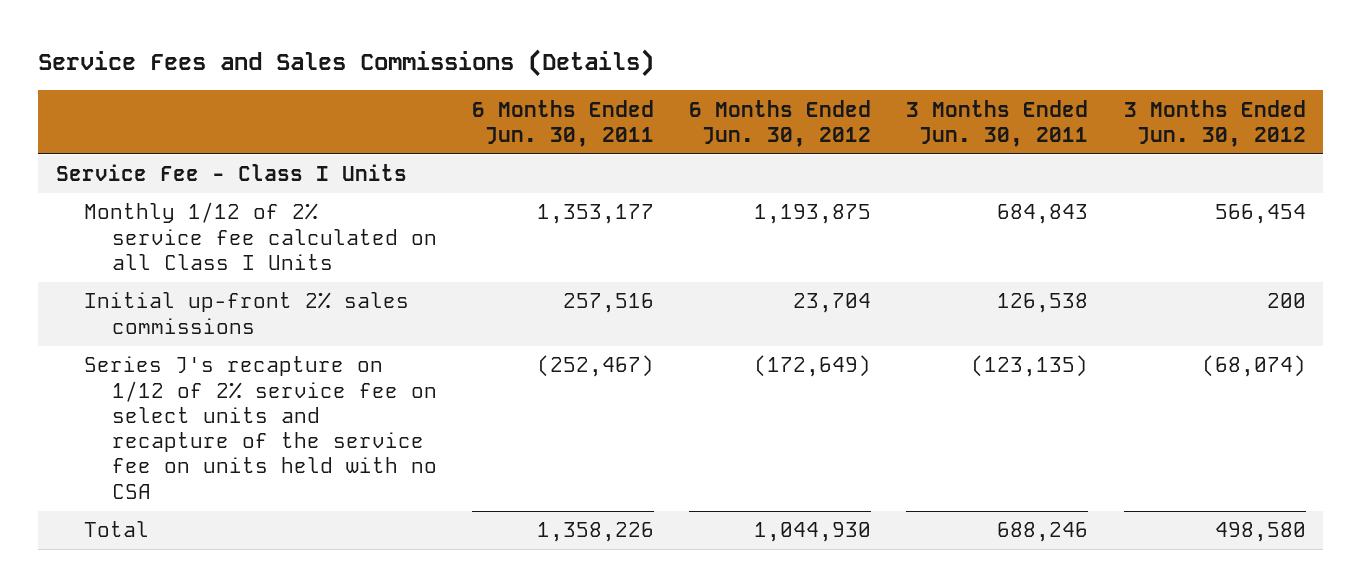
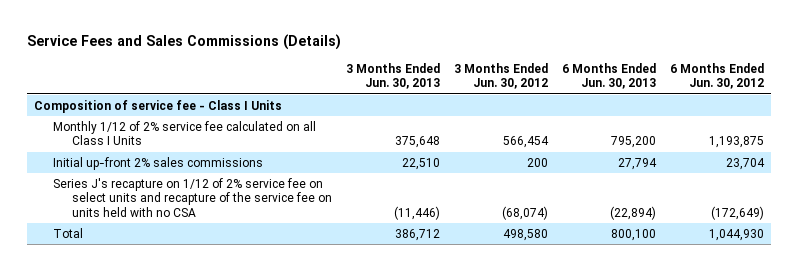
[471,99,654,147] 6 Months Ended Jun. 30, 2011 -> none
[906,99,1089,147] 3 Months Ended Jun. 30, 2011 -> none
none -> [345,63,440,90] 3 Months Ended Jun. 30, 2013
none -> [562,63,657,90] 6 Months Ended Jun. 30, 2013
[55,164,407,182] Service Fee - Class I Units -> [34,99,283,113] Composition of service fee - Class I Units

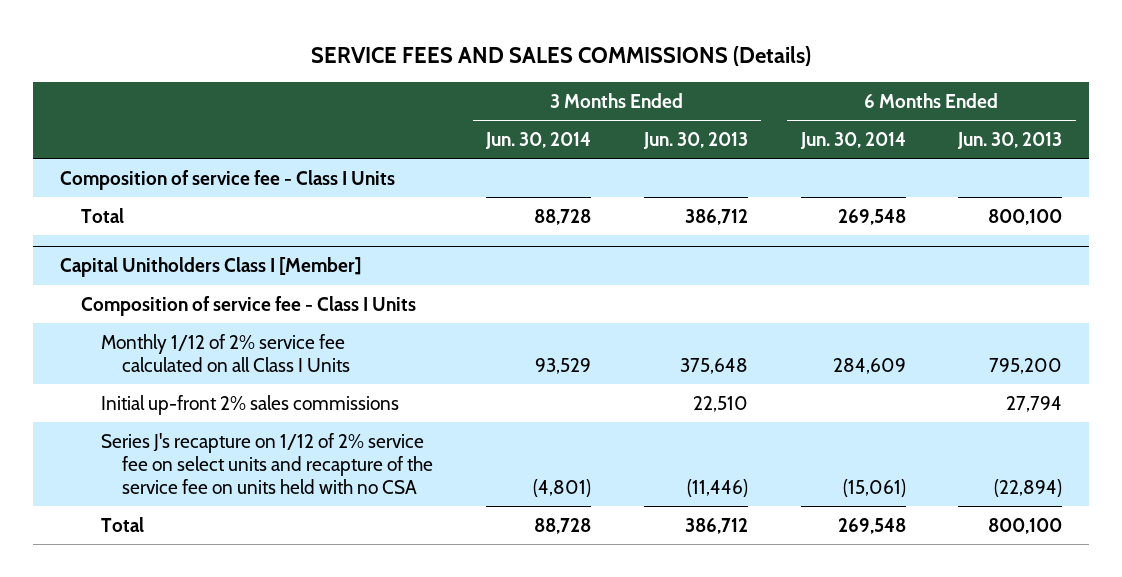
[27,34,342,51] Service Fees and Sales Commissions (Details) -> [311,46,812,67] SERVICE FEES AND SALES COMMISSIONS (Details)
[454,63,549,90] 3 Months Ended Jun. 30, 2012 -> none
[670,63,765,90] 6 Months Ended Jun. 30, 2012 -> none
none -> [484,132,591,150] Jun. 30, 2014
none -> [799,132,906,150] Jun. 30, 2014
none -> [80,207,124,223] Total
none -> [59,257,361,278] Capital Unitholders Class I [Member]
none -> [80,295,416,316] Composition of service fee - Class I Units

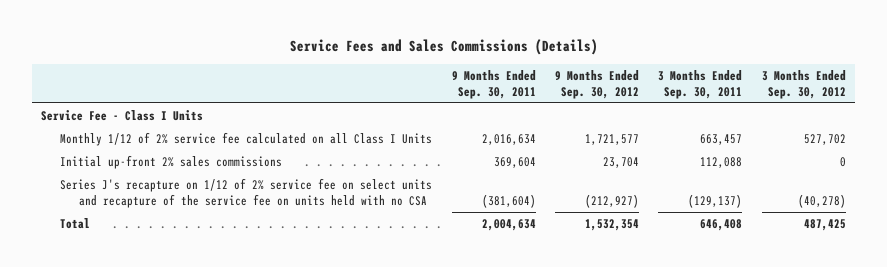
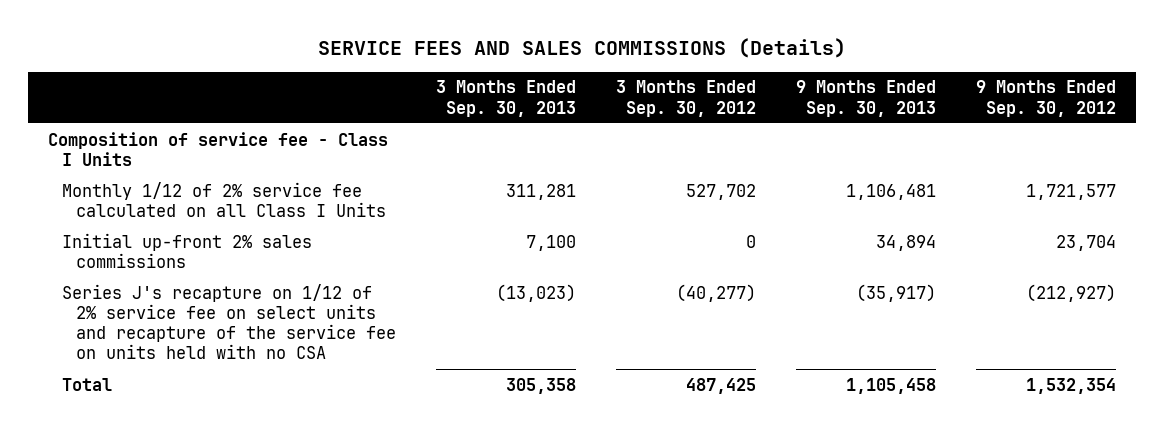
[289,39,598,56] Service Fees and Sales Commissions (Details) -> [317,37,846,58] SERVICE FEES AND SALES COMMISSIONS (Details)
[451,69,536,99] 9 Months Ended Sep. 30, 2011 -> none
[658,69,743,99] 3 Months Ended Sep. 30, 2011 -> none
none -> [435,80,576,117] 3 Months Ended Sep. 30, 2013
none -> [795,80,936,117] 9 Months Ended Sep. 30, 2013
[41,109,204,121] Service Fee - Class I Units -> [48,131,389,166] Composition of service fee - Class I Units
[797,193,846,208] (40,278) -> [675,283,756,302] (40,277)

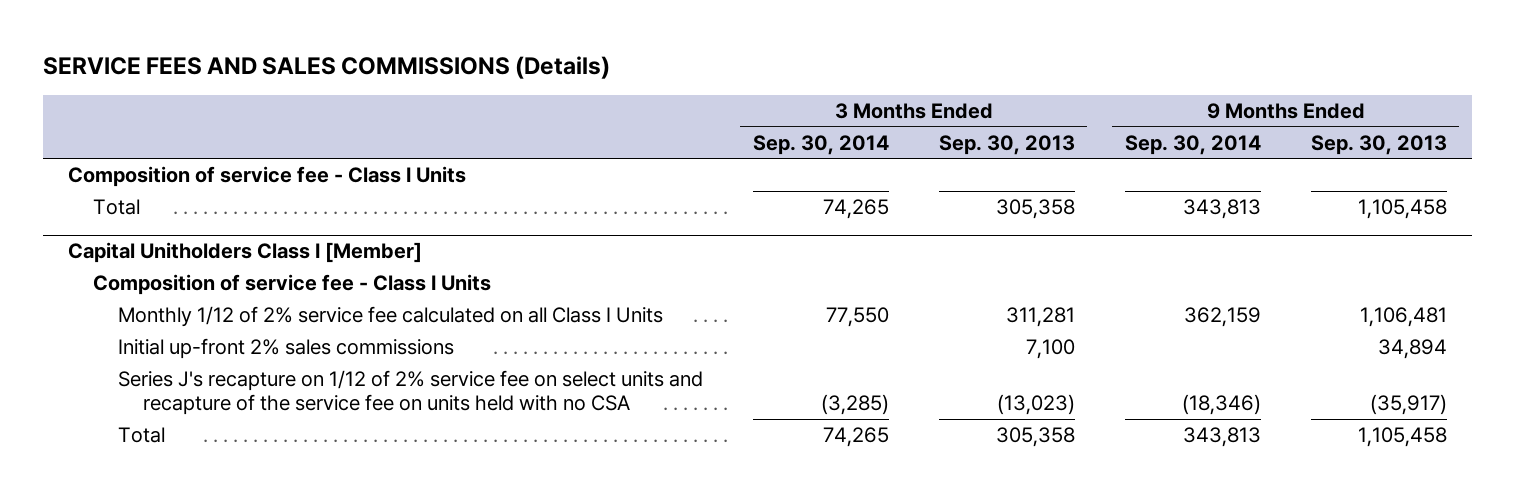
[615,80,756,117] 3 Months Ended Sep. 30, 2012 -> none
[975,80,1116,117] 9 Months Ended Sep. 30, 2012 -> none
none -> [752,134,889,155] Sep. 30, 2014
none -> [1124,134,1261,155] Sep. 30, 2014
none -> [92,199,140,216] Total
none -> [67,242,422,264] Capital Unitholders Class I [Member]
none -> [92,274,491,296] Composition of service fee - Class I Units

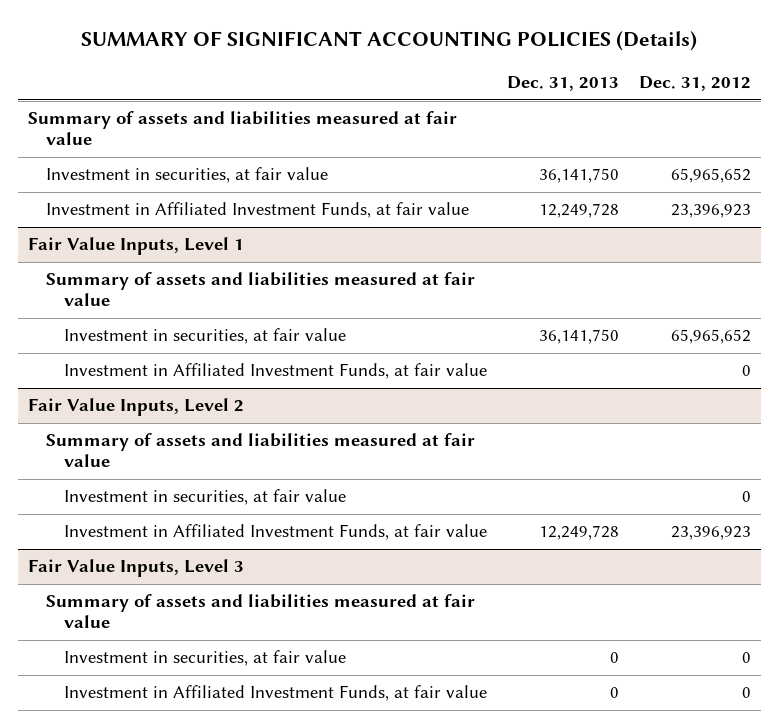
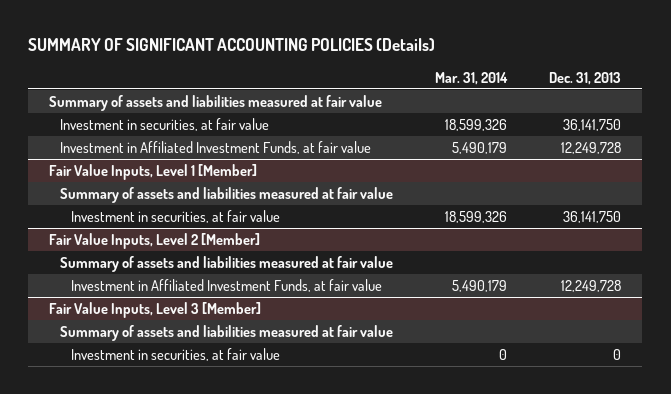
[638,76,751,92] Dec. 31, 2012 -> none
none -> [435,71,509,85] Mar. 31, 2014
[27,237,244,256] Fair Value Inputs, Level 1 -> [49,163,258,180] Fair Value Inputs, Level 1 [Member]
[64,363,488,380] Investment in Affiliated Investment Funds, at fair value -> none
[27,398,244,417] Fair Value Inputs, Level 2 -> [49,232,261,249] Fair Value Inputs, Level 2 [Member]
[64,489,347,506] Investment in securities, at fair value -> none
[27,559,244,578] Fair Value Inputs, Level 3 -> [49,301,262,318] Fair Value Inputs, Level 3 [Member]
[64,685,488,702] Investment in Affiliated Investment Funds, at fair value -> none

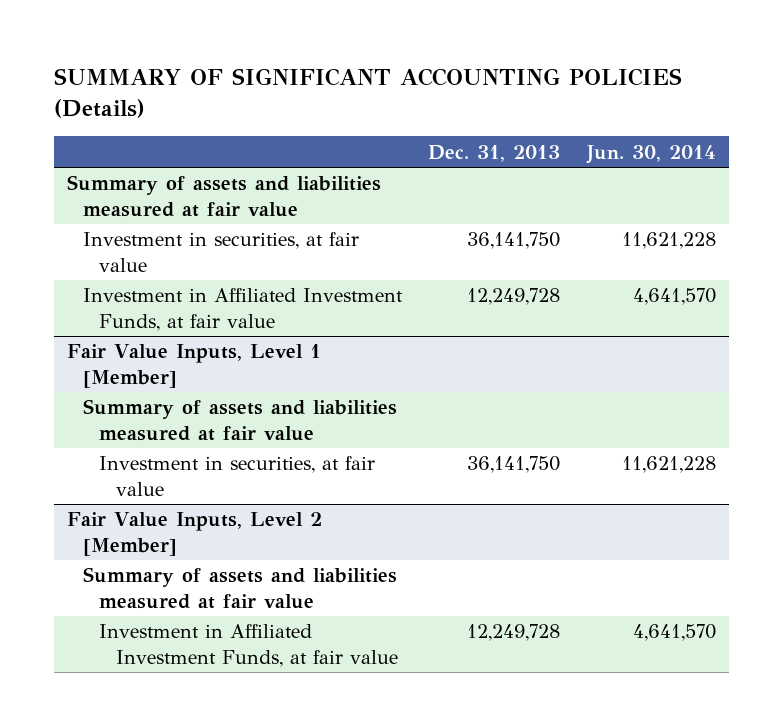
[435,71,509,85] Mar. 31, 2014 -> none
none -> [585,144,716,164] Jun. 30, 2014
[49,301,262,318] Fair Value Inputs, Level 3 [Member] -> none
[60,324,394,341] Summary of assets and liabilities measured at fair value -> none
[71,347,281,361] Investment in securities, at fair value -> none

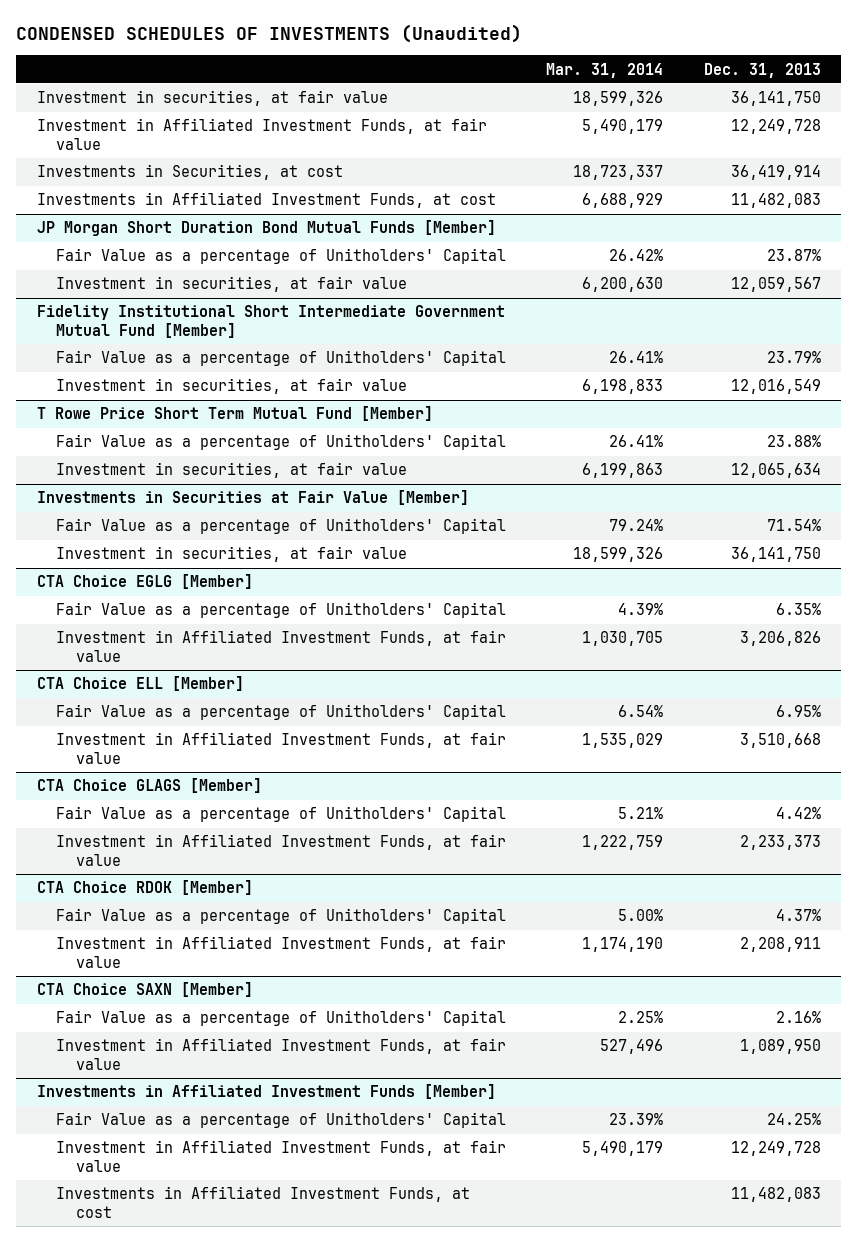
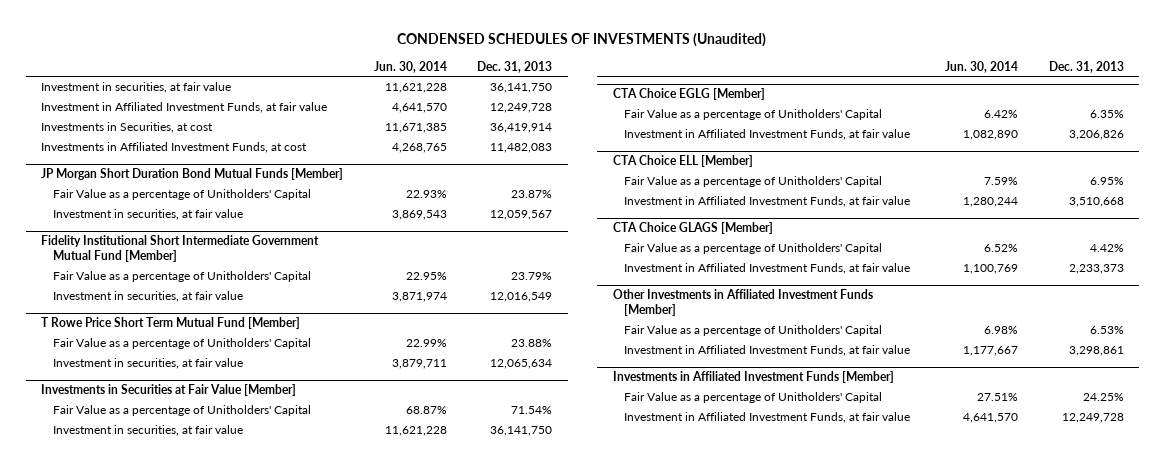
[546,62,664,78] Mar. 31, 2014 -> none
none -> [373,60,447,73] Jun. 30, 2014
[36,880,253,896] CTA Choice RDOK [Member] -> none
[36,982,253,998] CTA Choice SAXN [Member] -> none
[56,1010,507,1027] Fair Value as a percentage of Unitholders' Capital -> none
[56,1038,507,1071] Investment in Affiliated Investment Funds, at fair value -> none
none -> [612,289,873,316] Other Investments in Affiliated Investment Funds [Member]
[775,909,821,922] 4.37% -> [1089,326,1124,335] 6.53%
[739,937,821,953] 2,208,911 -> [1068,346,1124,357] 3,298,861
[56,1186,471,1219] Investments in Affiliated Investment Funds, at cost -> none

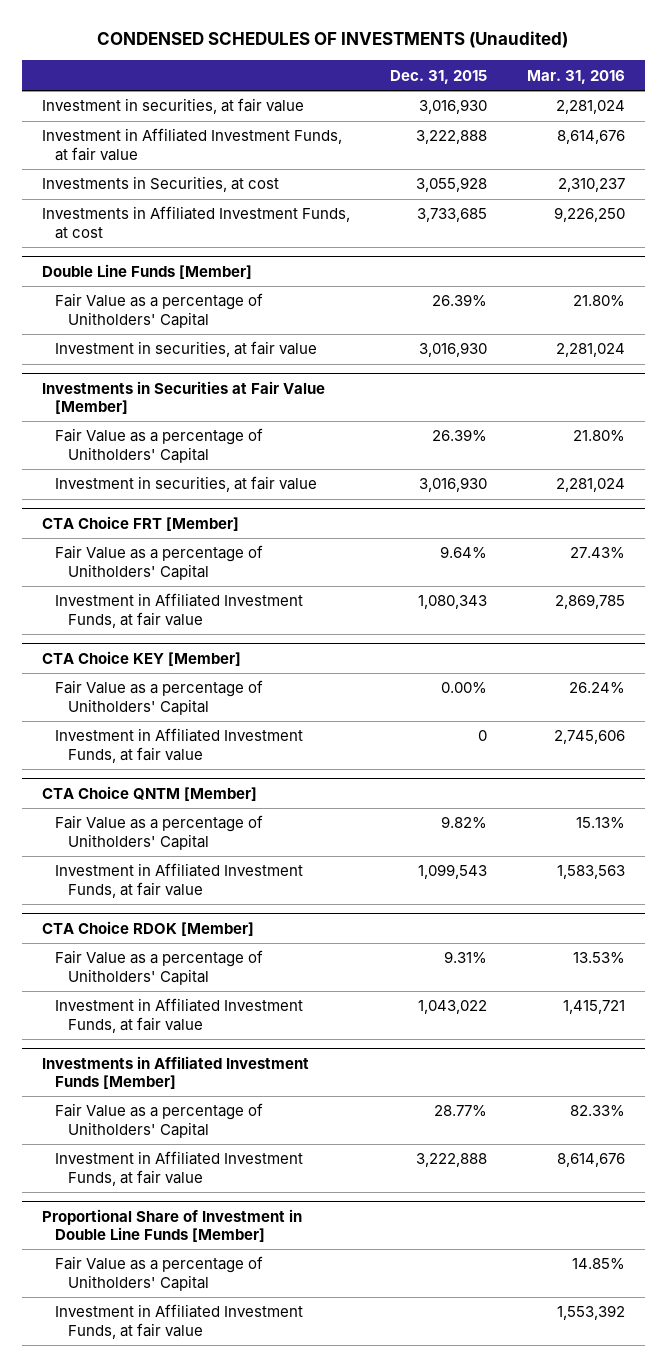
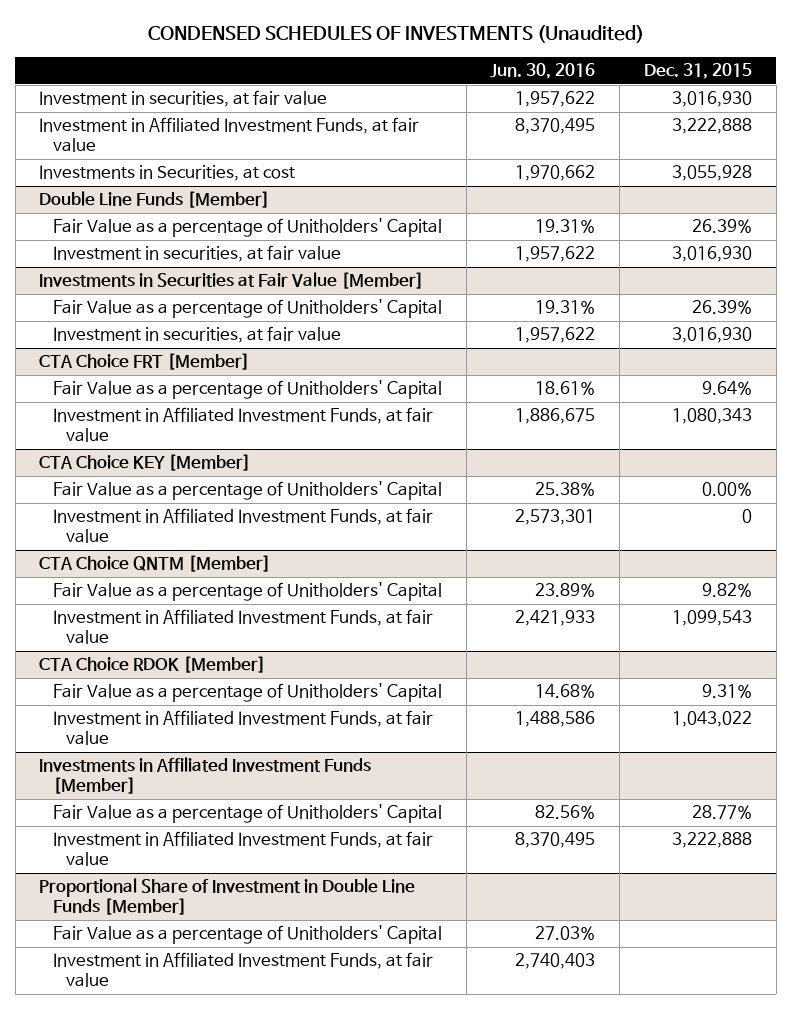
[526,69,625,84] Mar. 31, 2016 -> none
none -> [490,63,596,80] Jun. 30, 2016
[41,206,350,239] Investments in Affiliated Investment Funds, at cost -> none

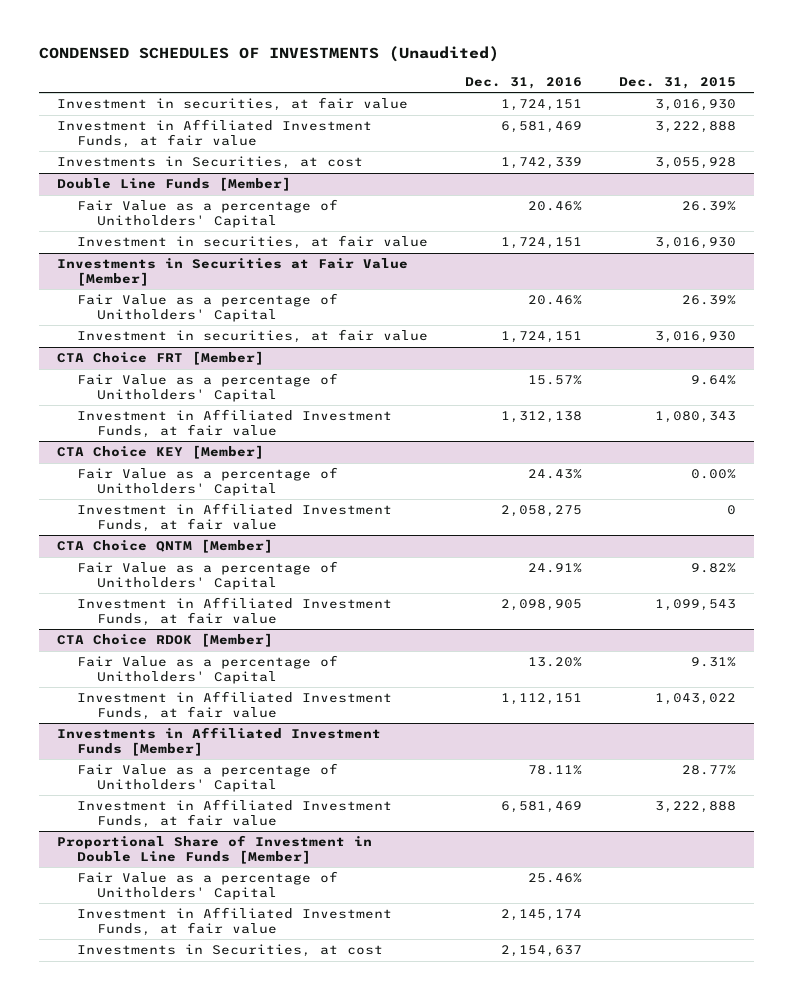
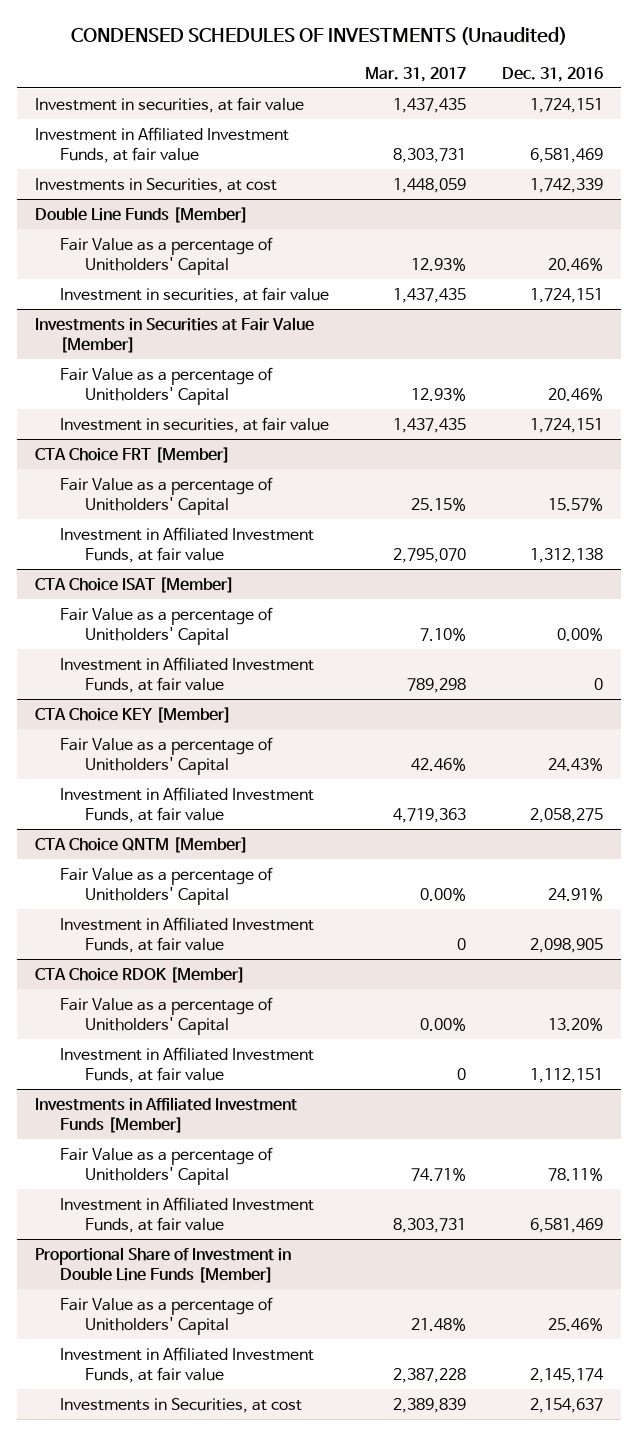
[618,77,736,90] Dec. 31, 2015 -> none
none -> [364,66,466,82] Mar. 31, 2017
none -> [34,576,234,593] CTA Choice ISAT [Member]
none -> [59,606,273,645] Fair Value as a percentage of Unitholders' Capital
none -> [59,656,314,693] Investment in Affiliated Investment Funds, at fair value

